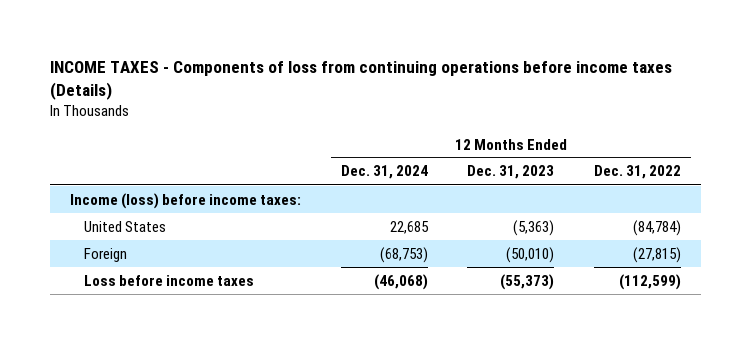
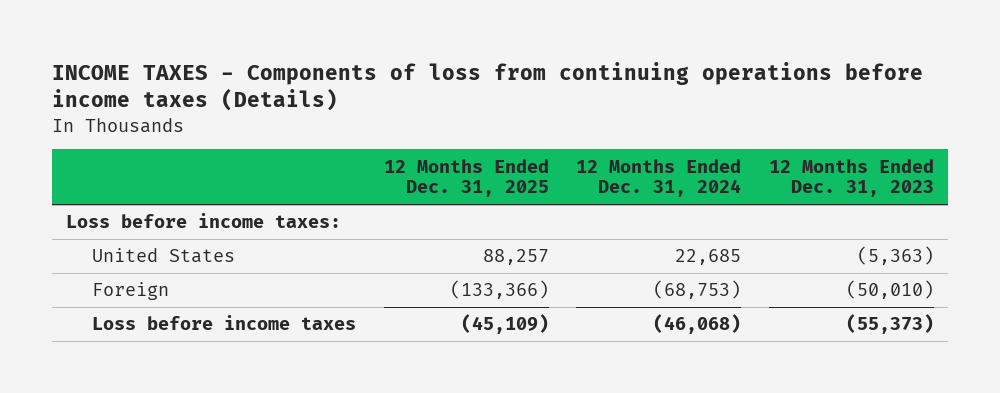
[594,165,682,180] Dec. 31, 2022 -> none
none -> [383,158,549,198] 12 Months Ended Dec. 31, 2025
[69,192,301,209] Income (loss) before income taxes: -> [65,213,341,229] Loss before income taxes:

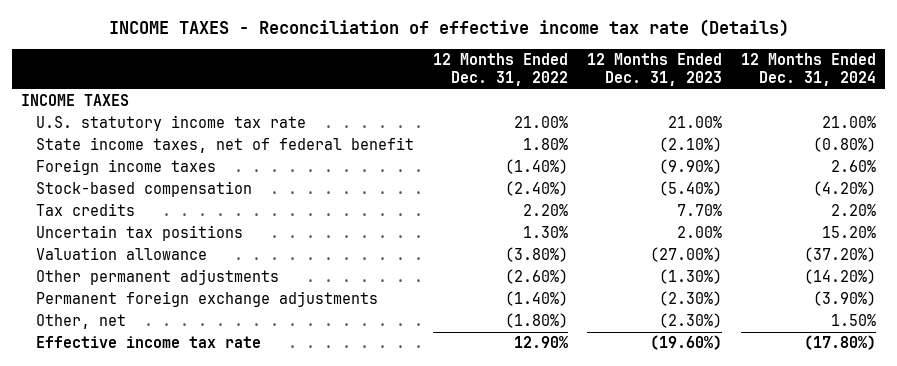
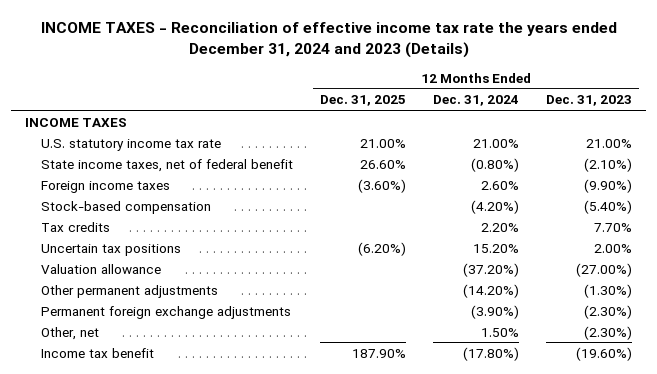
[108,19,789,38] INCOME TAXES - Reconciliation of effective income tax rate (Details) -> [40,21,617,58] INCOME TAXES - Reconciliation of effective income tax rate the years ended December 31, 2024 and 2023 (Details)
[432,53,568,86] 12 Months Ended Dec. 31, 2022 -> none
none -> [320,95,407,107] Dec. 31, 2025
[35,336,261,349] Effective income tax rate -> [41,347,155,358] Income tax benefit

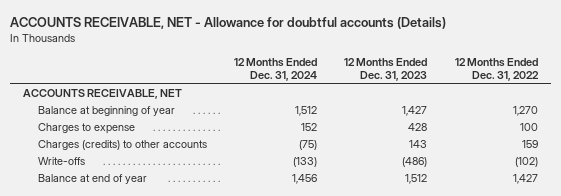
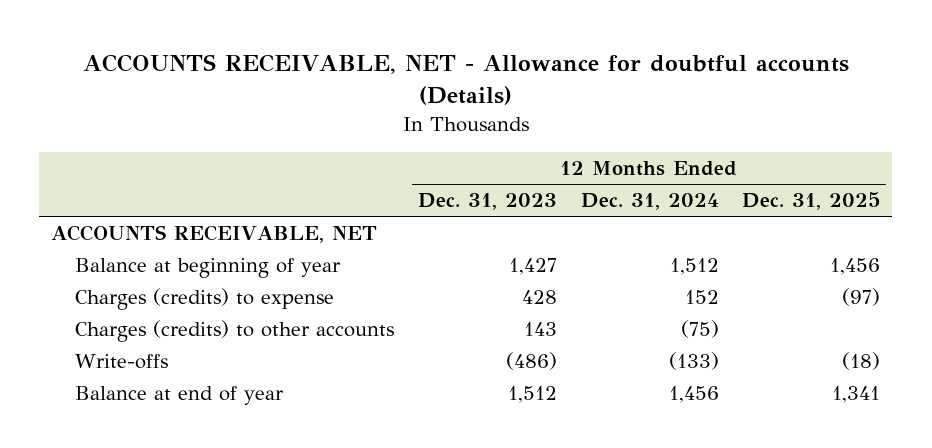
[454,57,539,81] 12 Months Ended Dec. 31, 2022 -> none
none -> [742,192,881,211] Dec. 31, 2025
[37,122,135,134] Charges to expense -> [75,288,335,311] Charges (credits) to expense

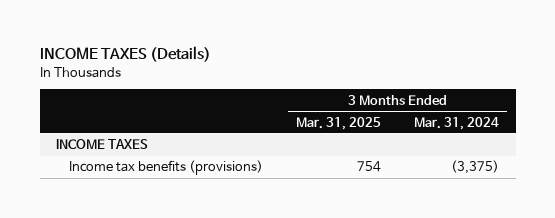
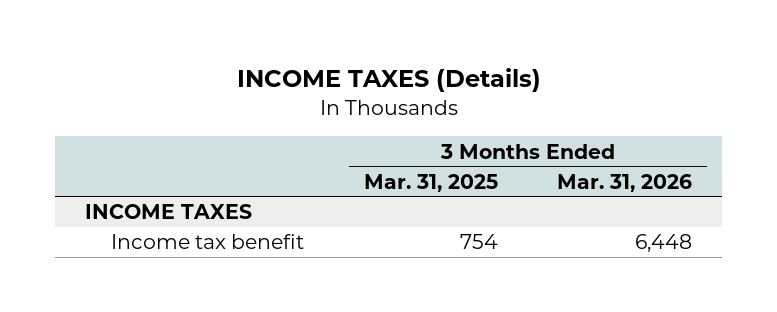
[414,116,500,130] Mar. 31, 2024 -> none
none -> [557,173,693,192] Mar. 31, 2026
[69,160,264,176] Income tax benefits (provisions) -> [111,234,305,250] Income tax benefit

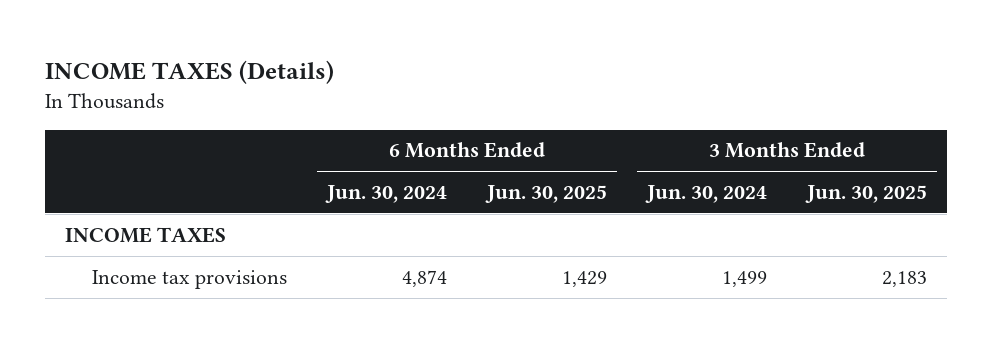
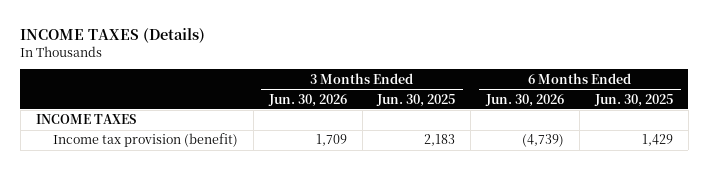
[325,185,448,204] Jun. 30, 2024 -> none
[645,185,768,204] Jun. 30, 2024 -> none
none -> [267,93,347,107] Jun. 30, 2026
none -> [485,93,565,107] Jun. 30, 2026
[92,269,288,289] Income tax provisions -> [53,133,239,148] Income tax provision (benefit)

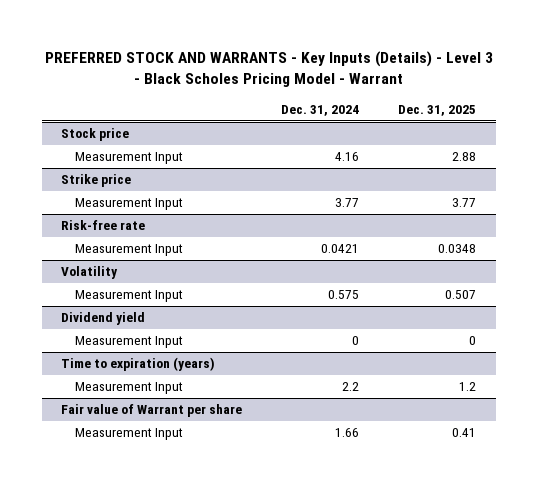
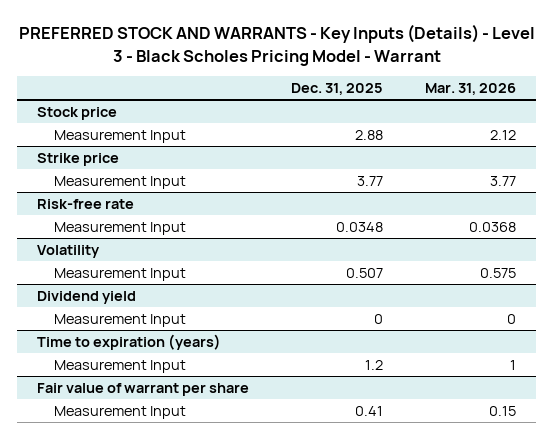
[281,105,360,117] Dec. 31, 2024 -> none
none -> [424,83,516,96] Mar. 31, 2026
[61,404,243,418] Fair value of Warrant per share -> [37,382,250,396] Fair value of warrant per share

